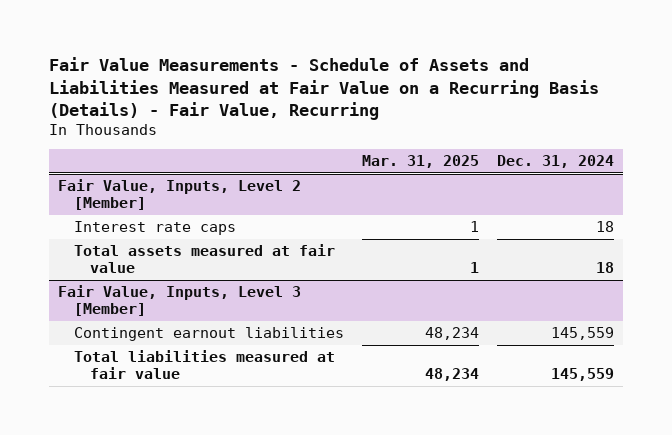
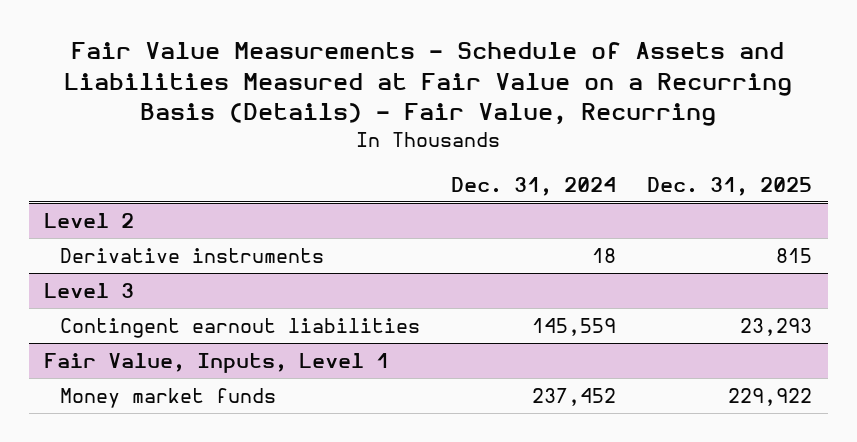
[361,155,479,169] Mar. 31, 2025 -> none
none -> [647,176,813,196] Dec. 31, 2025
[73,243,335,274] Total assets measured at fair value -> none
[58,178,302,211] Fair Value, Inputs, Level 2 [Member] -> [44,213,135,229] Level 2
[73,220,236,235] Interest rate caps -> [59,248,324,264] Derivative instruments
[58,284,302,317] Fair Value, Inputs, Level 3 [Member] -> [44,283,135,299] Level 3
[73,349,335,380] Total liabilities measured at fair value -> none
none -> [44,353,390,374] Fair Value, Inputs, Level 1
none -> [59,388,276,409] Money market funds

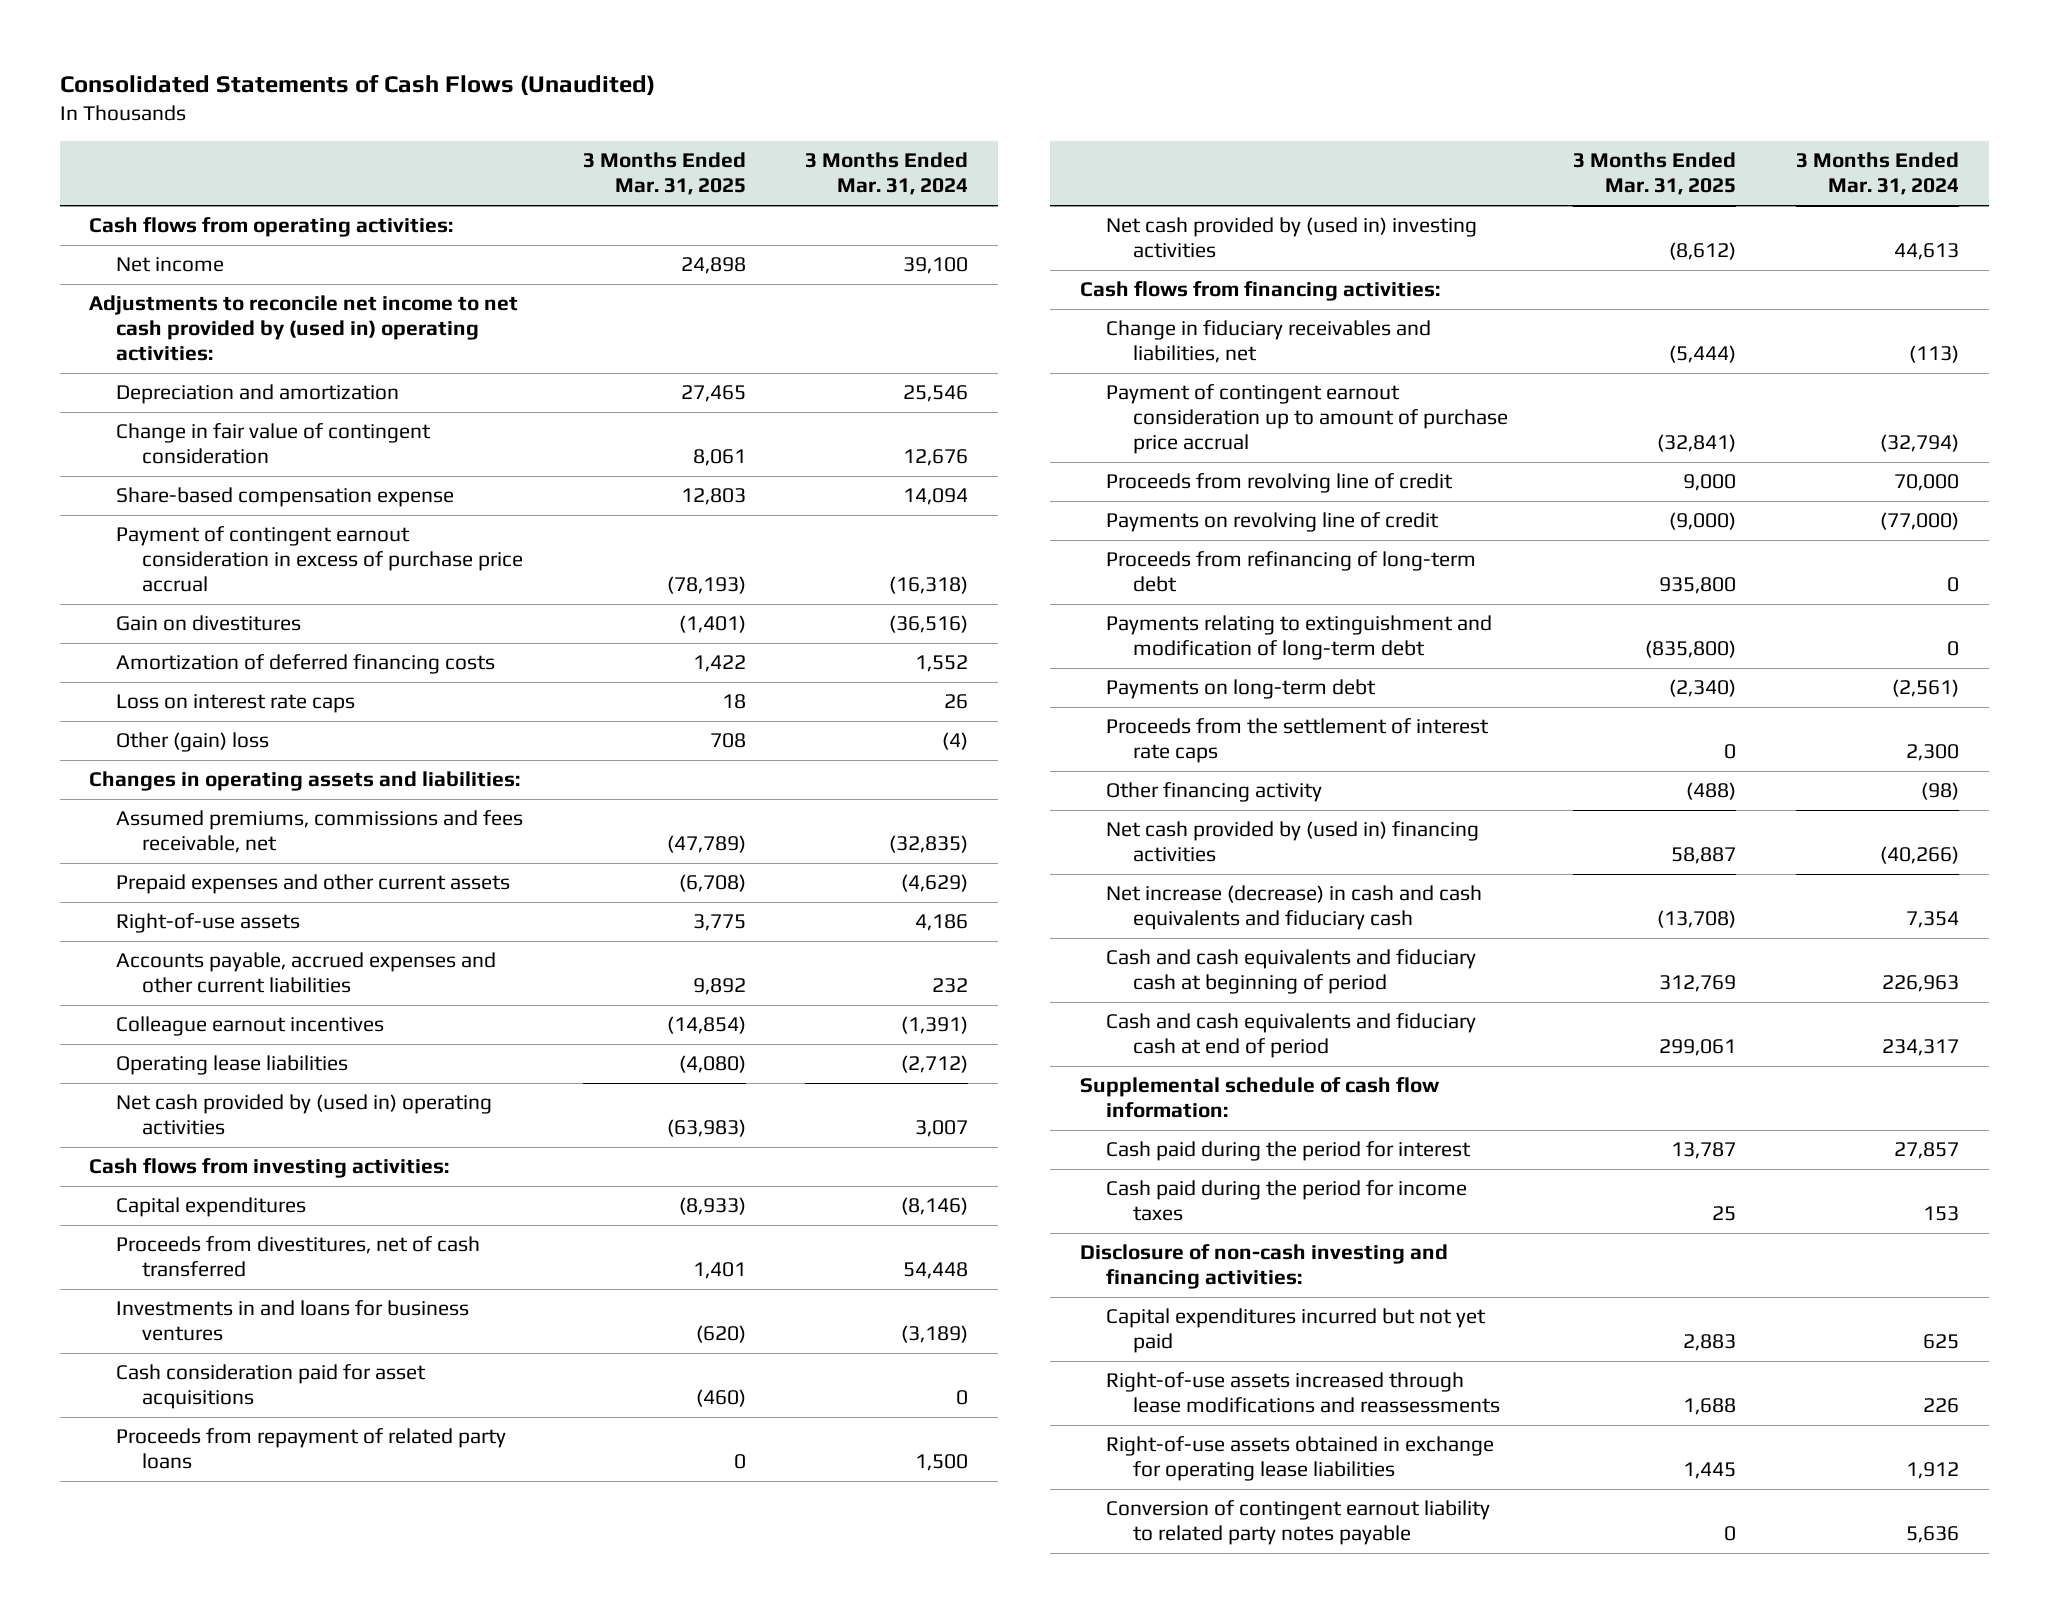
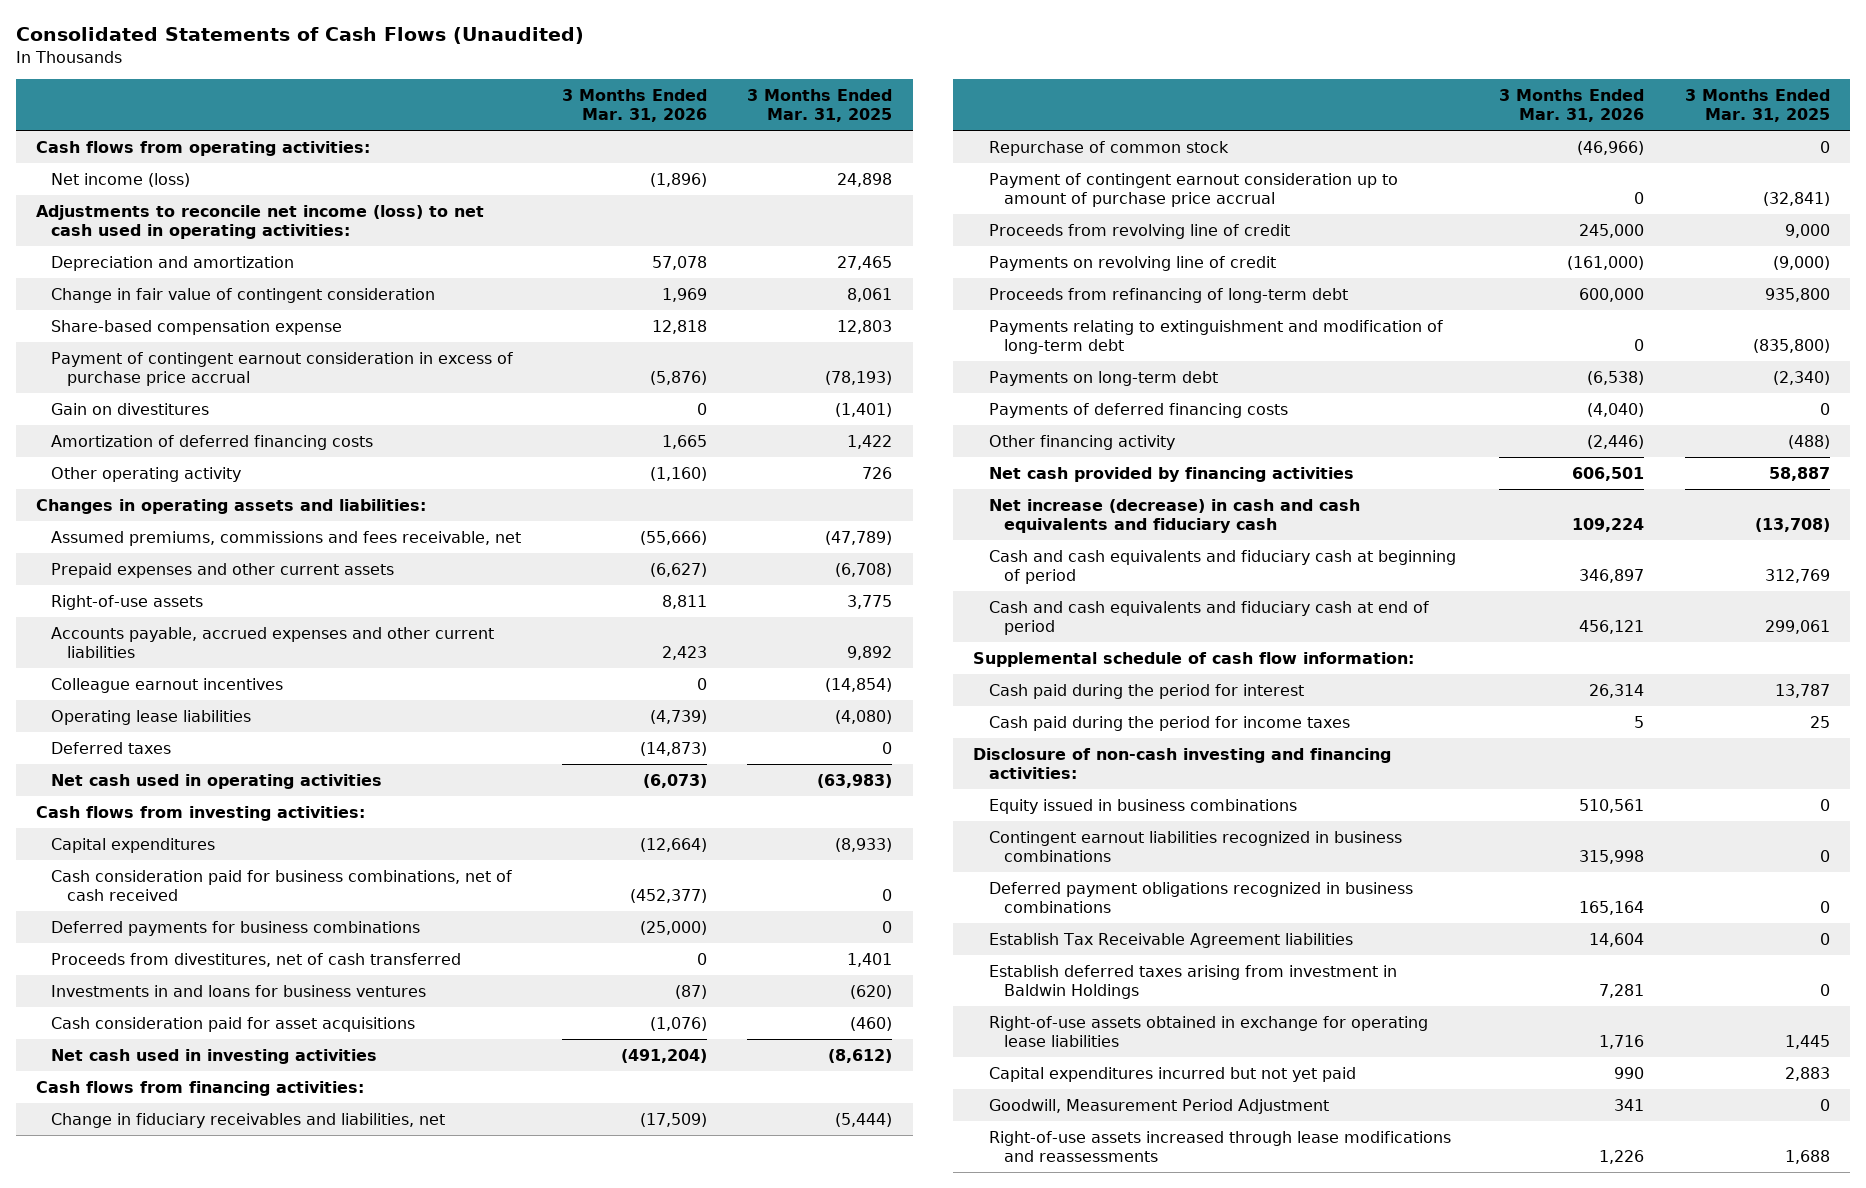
[805,152,969,196] 3 Months Ended Mar. 31, 2024 -> none
none -> [561,88,707,123] 3 Months Ended Mar. 31, 2026
[115,257,224,273] Net income -> [51,172,191,187] Net income (loss)
[89,295,519,362] Adjustments to reconcile net income to net cash provided by (used in) operating activities: -> [35,204,484,240] Adjustments to reconcile net income (loss) to net cash used in operating activities:
[115,694,355,714] Loss on interest rate caps -> none
[115,732,269,753] Other (gain) loss -> [51,466,242,482] Other operating activity
[709,733,746,749] 708 -> [862,466,893,479] 726
none -> [51,741,172,754] Deferred taxes
[115,1094,492,1136] Net cash provided by (used in) operating activities -> [51,773,383,789] Net cash used in operating activities
none -> [51,869,513,902] Cash consideration paid for business combinations, net of cash received
none -> [51,920,421,936] Deferred payments for business combinations
[115,1428,506,1470] Proceeds from repayment of related party loans -> none
[1106,217,1478,259] Net cash provided by (used in) investing activities -> [51,1048,378,1064] Net cash used in investing activities
none -> [988,140,1229,156] Repurchase of common stock
[1106,718,1490,764] Proceeds from the settlement of interest rate caps -> none
none -> [988,402,1288,418] Payments of deferred financing costs
[1106,821,1480,863] Net cash provided by (used in) financing activities -> [988,466,1354,482] Net cash provided by financing activities
none -> [988,798,1297,814] Equity issued in business combinations
none -> [988,830,1402,863] Contingent earnout liabilities recognized in business combinations
none -> [988,881,1413,914] Deferred payment obligations recognized in business combinations
none -> [988,932,1353,948] Establish Tax Receivable Agreement liabilities
none -> [988,964,1397,1000] Establish deferred taxes arising from investment in Baldwin Holdings
[1106,1436,1495,1482] Right-of-use assets obtained in exchange for operating lease liabilities -> [988,1015,1428,1048] Right-of-use assets obtained in exchange for operating lease liabilities
none -> [988,1098,1329,1114] Goodwill, Measurement Period Adjustment
[1106,1500,1491,1546] Conversion of contingent earnout liability to related party notes payable -> none

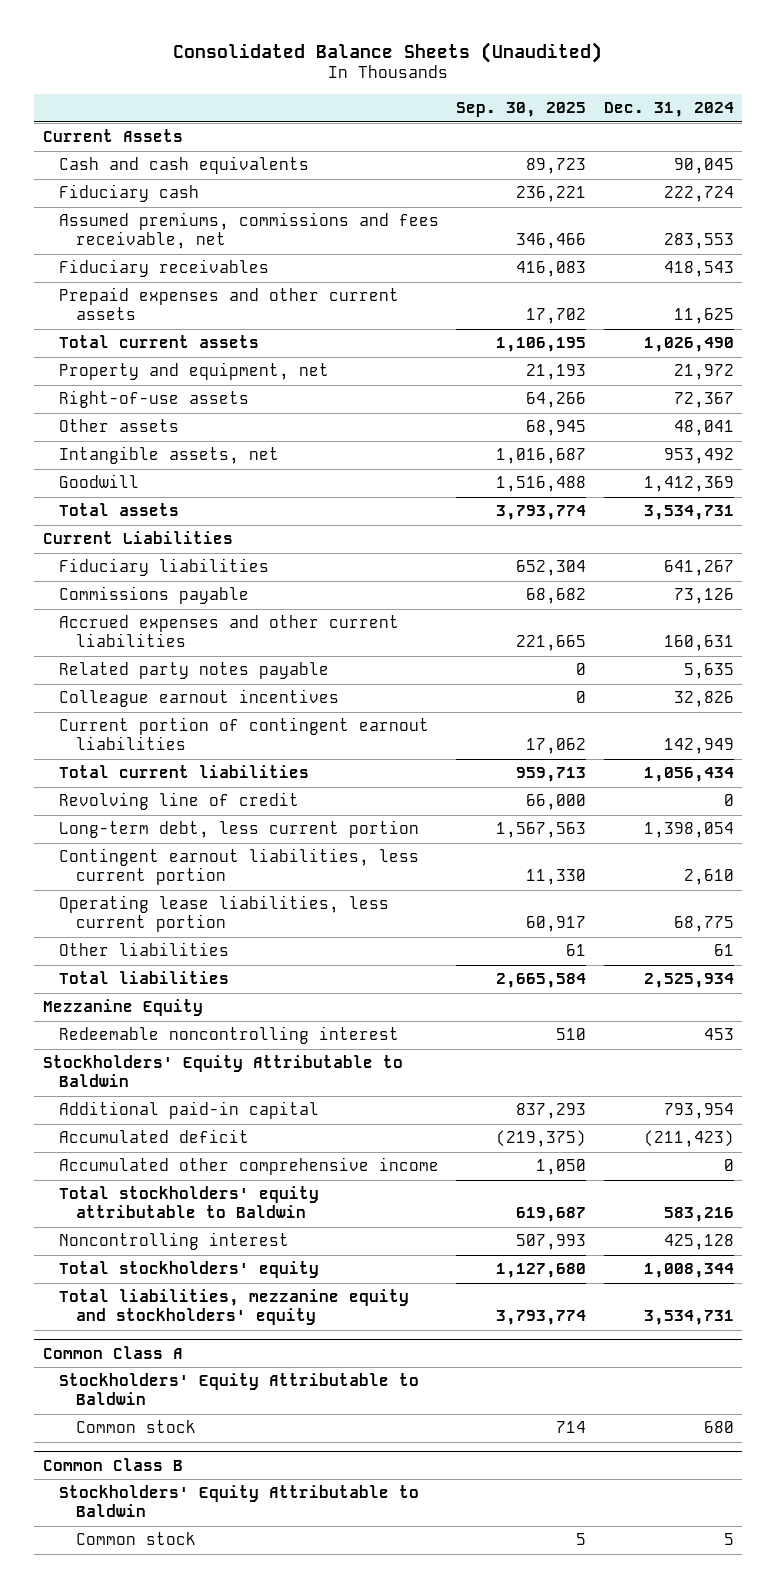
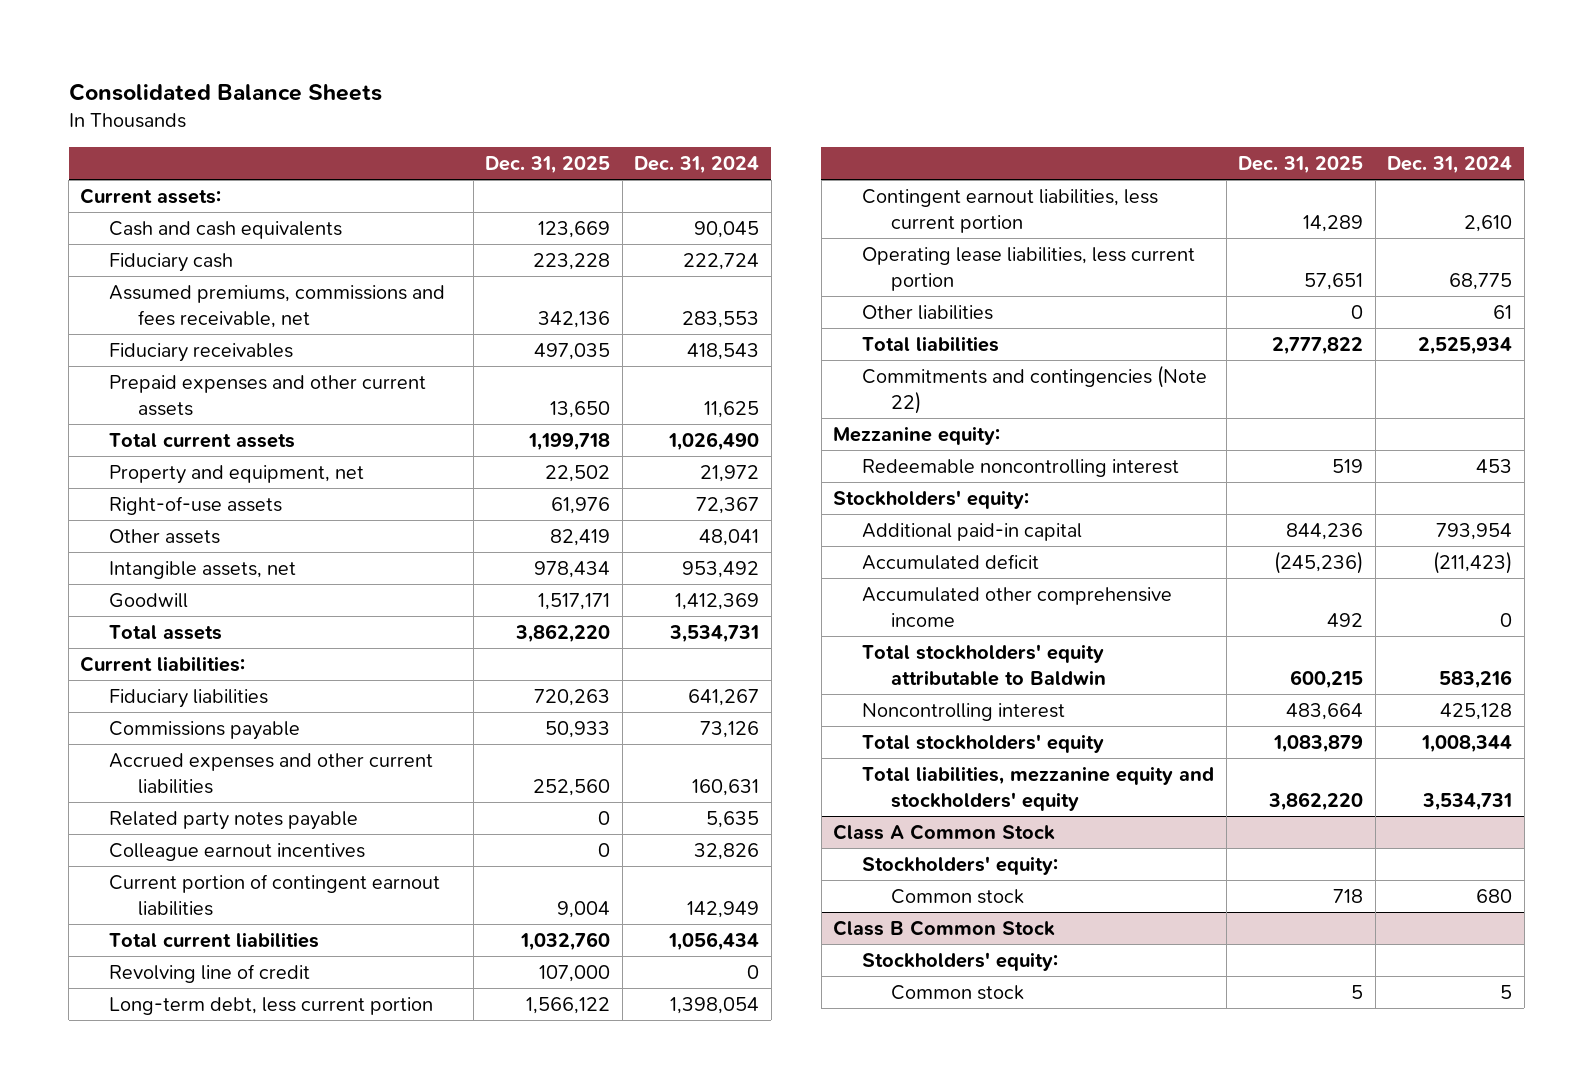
[173,41,603,63] Consolidated Balance Sheets (Unaudited) -> [68,82,382,101] Consolidated Balance Sheets
[456,102,587,118] Sep. 30, 2025 -> none
none -> [485,156,611,175] Dec. 31, 2025
[42,129,183,143] Current Assets -> [80,187,222,204] Current assets:
[42,531,233,545] Current Liabilities -> [80,655,246,672] Current liabilities:
none -> [862,364,1208,414] Commitments and contingencies (Note 22)
[42,999,203,1017] Mezzanine Equity -> [833,425,1001,445] Mezzanine equity:
[42,1055,403,1088] Stockholders' Equity Attributable to Baldwin -> [833,489,1030,509] Stockholders' equity:
[42,1345,183,1359] Common Class A -> [833,823,1056,840] Class A Common Stock
[59,1373,420,1406] Stockholders' Equity Attributable to Baldwin -> [862,855,1059,875] Stockholders' equity:
[42,1457,183,1471] Common Class B -> [833,919,1056,936] Class B Common Stock
[59,1485,420,1518] Stockholders' Equity Attributable to Baldwin -> [862,951,1059,971] Stockholders' equity:

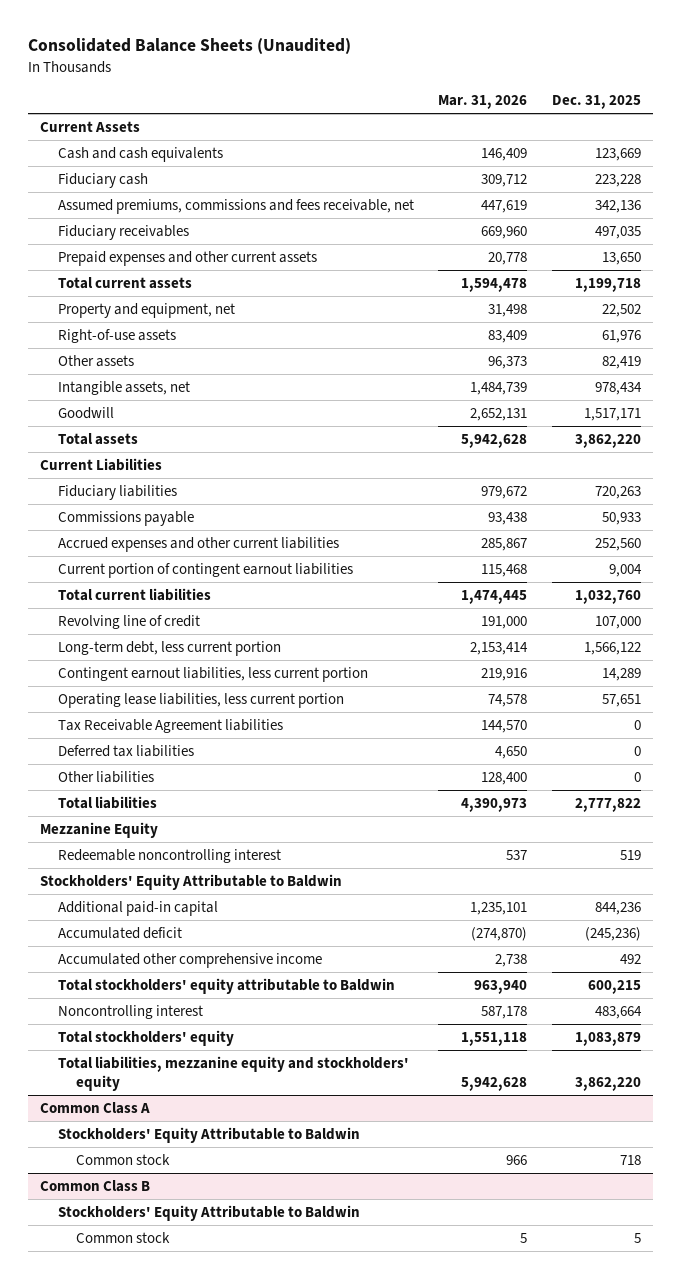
[68,82,382,101] Consolidated Balance Sheets -> [27,38,351,55] Consolidated Balance Sheets (Unaudited)
[634,156,760,175] Dec. 31, 2024 -> none
none -> [438,95,528,110] Mar. 31, 2026
[80,187,222,204] Current assets: -> [39,120,140,132] Current Assets
[80,655,246,672] Current liabilities: -> [39,457,162,471] Current Liabilities
[109,810,359,830] Related party notes payable -> none
[109,842,366,861] Colleague earnout incentives -> none
none -> [57,718,283,733] Tax Receivable Agreement liabilities
none -> [57,744,194,757] Deferred tax liabilities
[862,364,1208,414] Commitments and contingencies (Note 22) -> none
[833,425,1001,445] Mezzanine equity: -> [39,821,158,838] Mezzanine Equity
[833,489,1030,509] Stockholders' equity: -> [39,873,342,890] Stockholders' Equity Attributable to Baldwin
[833,823,1056,840] Class A Common Stock -> [39,1101,150,1114] Common Class A
[862,855,1059,875] Stockholders' equity: -> [57,1126,360,1143] Stockholders' Equity Attributable to Baldwin
[833,919,1056,936] Class B Common Stock -> [39,1179,150,1192] Common Class B
[862,951,1059,971] Stockholders' equity: -> [57,1204,360,1221] Stockholders' Equity Attributable to Baldwin

